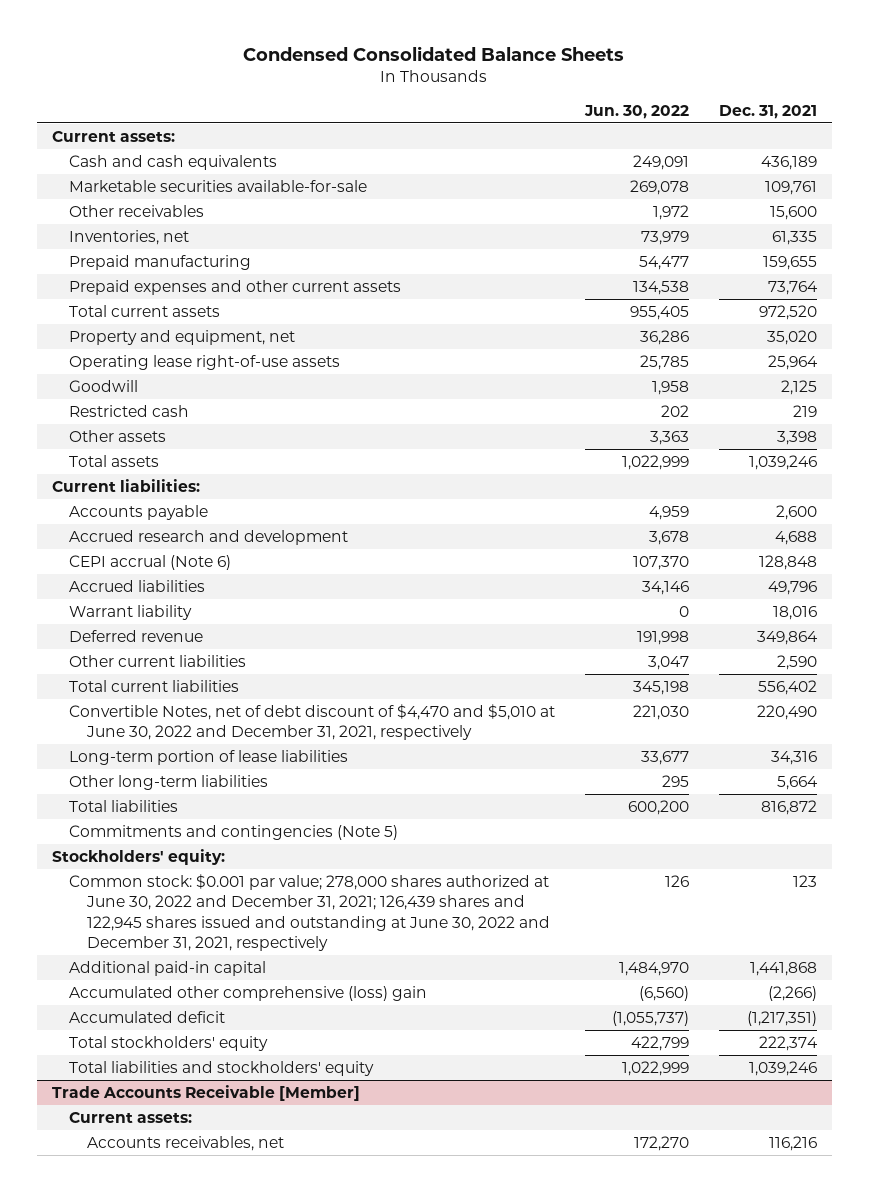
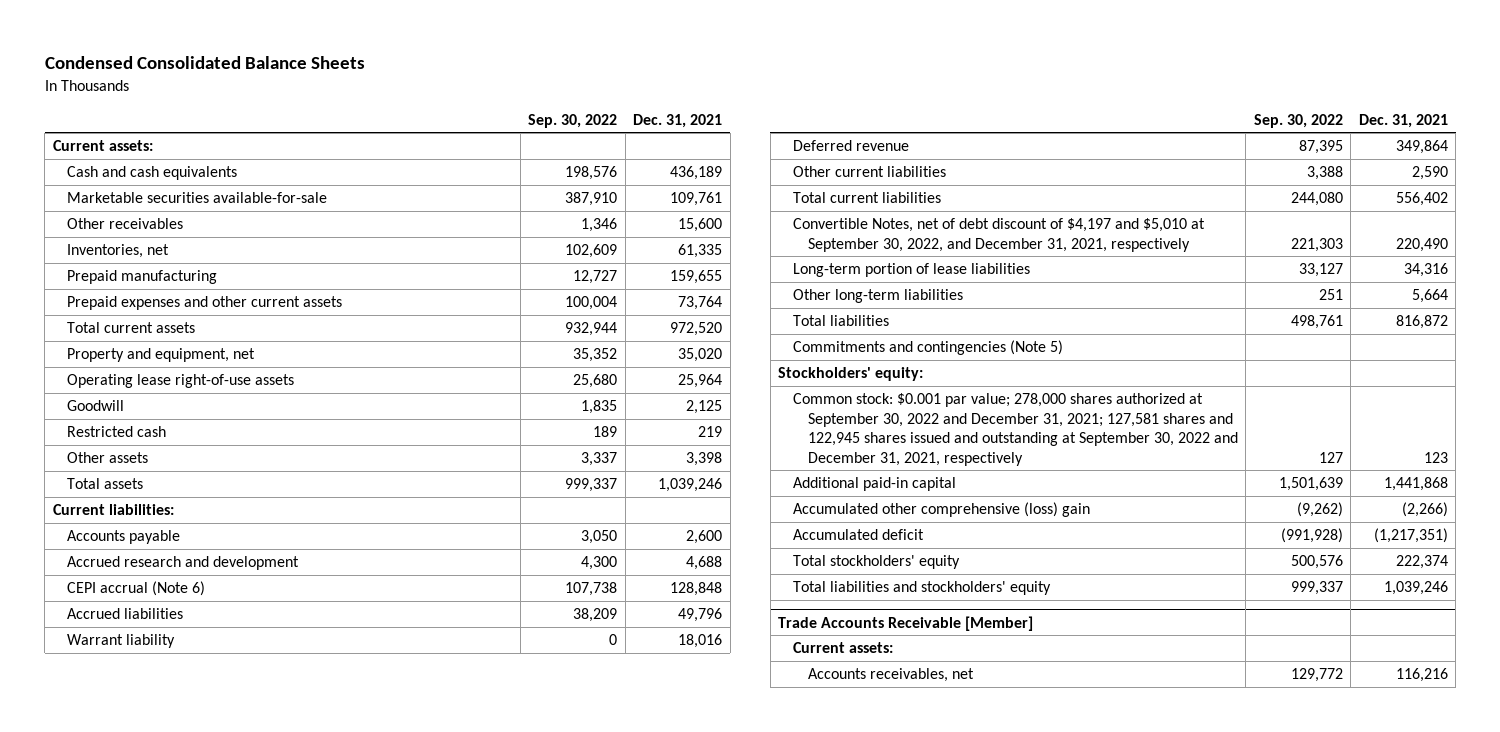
[584,104,690,119] Jun. 30, 2022 -> none
none -> [528,113,618,128] Sep. 30, 2022
[69,703,556,741] Convertible Notes, net of debt discount of $4,470 and $5,010 at June 30, 2022 and December 31, 2021, respectively -> [792,217,1205,252] Convertible Notes, net of debt discount of $4,197 and $5,010 at September 30, 2022, and December 31, 2021, respectively
[69,873,550,952] Common stock: $0.001 par value; 278,000 shares authorized at June 30, 2022 and December 31, 2021; 126,439 shares and 122,945 shares issued and outstanding at June 30, 2022 and December 31, 2021, respectively -> [792,392,1238,466] Common stock: $0.001 par value; 278,000 shares authorized at September 30, 2022 and December 31, 2021; 127,581 shares and 122,945 shares issued and outstanding at September 30, 2022 and December 31, 2021, respectively

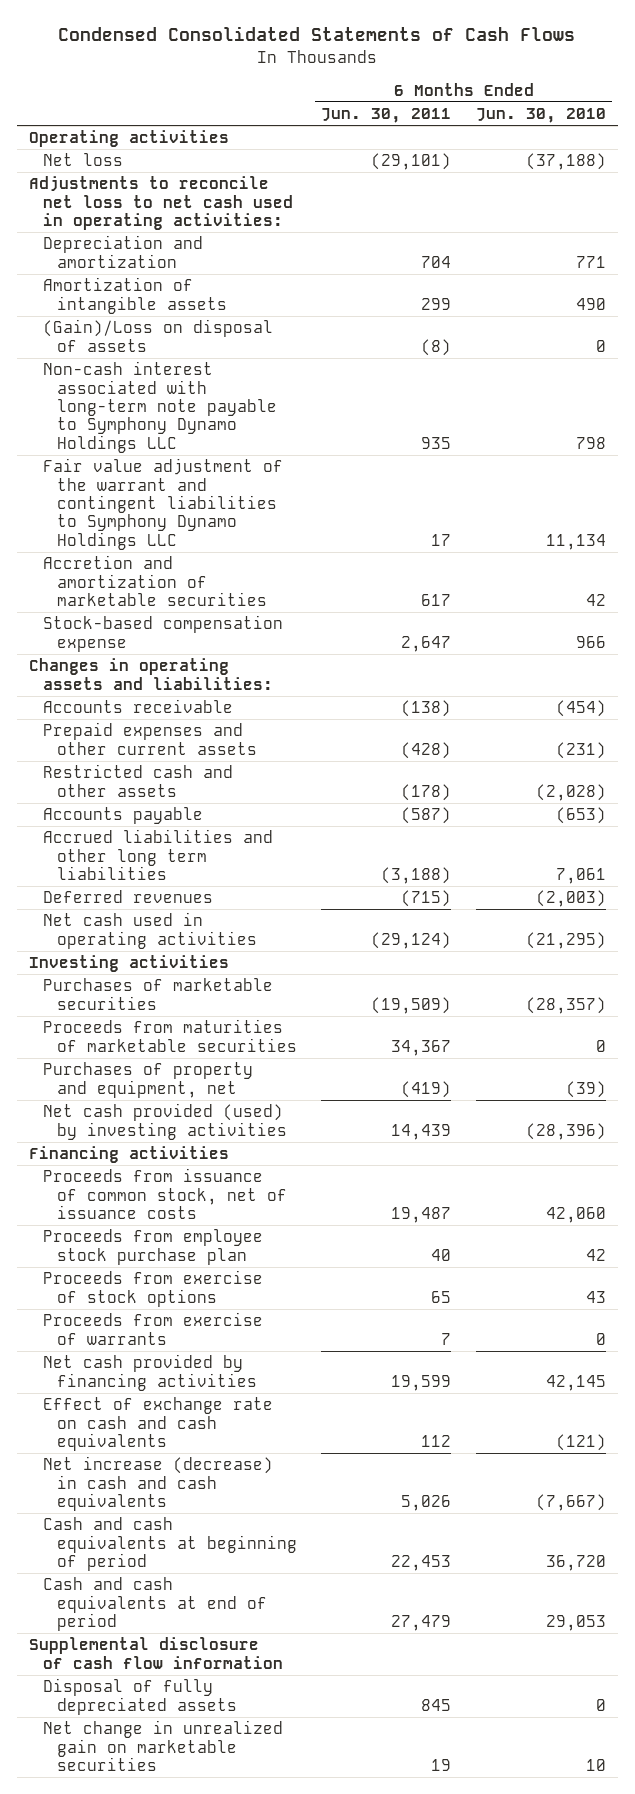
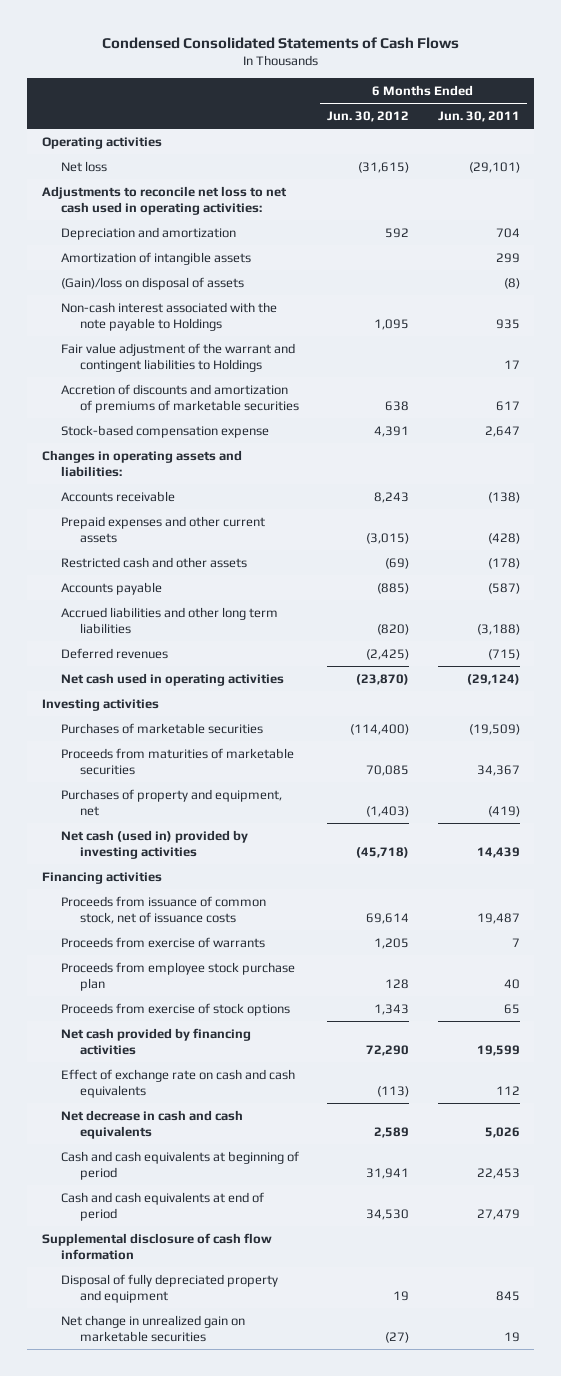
[475,107,606,123] Jun. 30, 2010 -> none
none -> [327,110,410,122] Jun. 30, 2012
[42,319,273,352] (Gain)/Loss on disposal of assets -> [60,276,244,290] (Gain)/loss on disposal of assets
[42,361,278,453] Non-cash interest associated with long-term note payable to Symphony Dynamo Holdings LLC -> [60,301,277,331] Non-cash interest associated with the note payable to Holdings
[42,458,283,550] Fair value adjustment of the warrant and contingent liabilities to Symphony Dynamo Holdings LLC -> [60,342,295,372] Fair value adjustment of the warrant and contingent liabilities to Holdings
[42,555,268,606] Accretion and amortization of marketable securities -> [60,383,299,413] Accretion of discounts and amortization of premiums of marketable securities
[42,1103,288,1140] Net cash provided (used) by investing activities -> [60,829,248,859] Net cash (used in) provided by investing activities
[42,1312,263,1345] Proceeds from exercise of warrants -> [60,936,265,948] Proceeds from exercise of warrants
[42,1456,273,1511] Net increase (decrease) in cash and cash equivalents -> [60,1109,243,1139] Net decrease in cash and cash equivalents
[42,1678,238,1715] Disposal of fully depreciated assets -> [60,1273,278,1303] Disposal of fully depreciated property and equipment

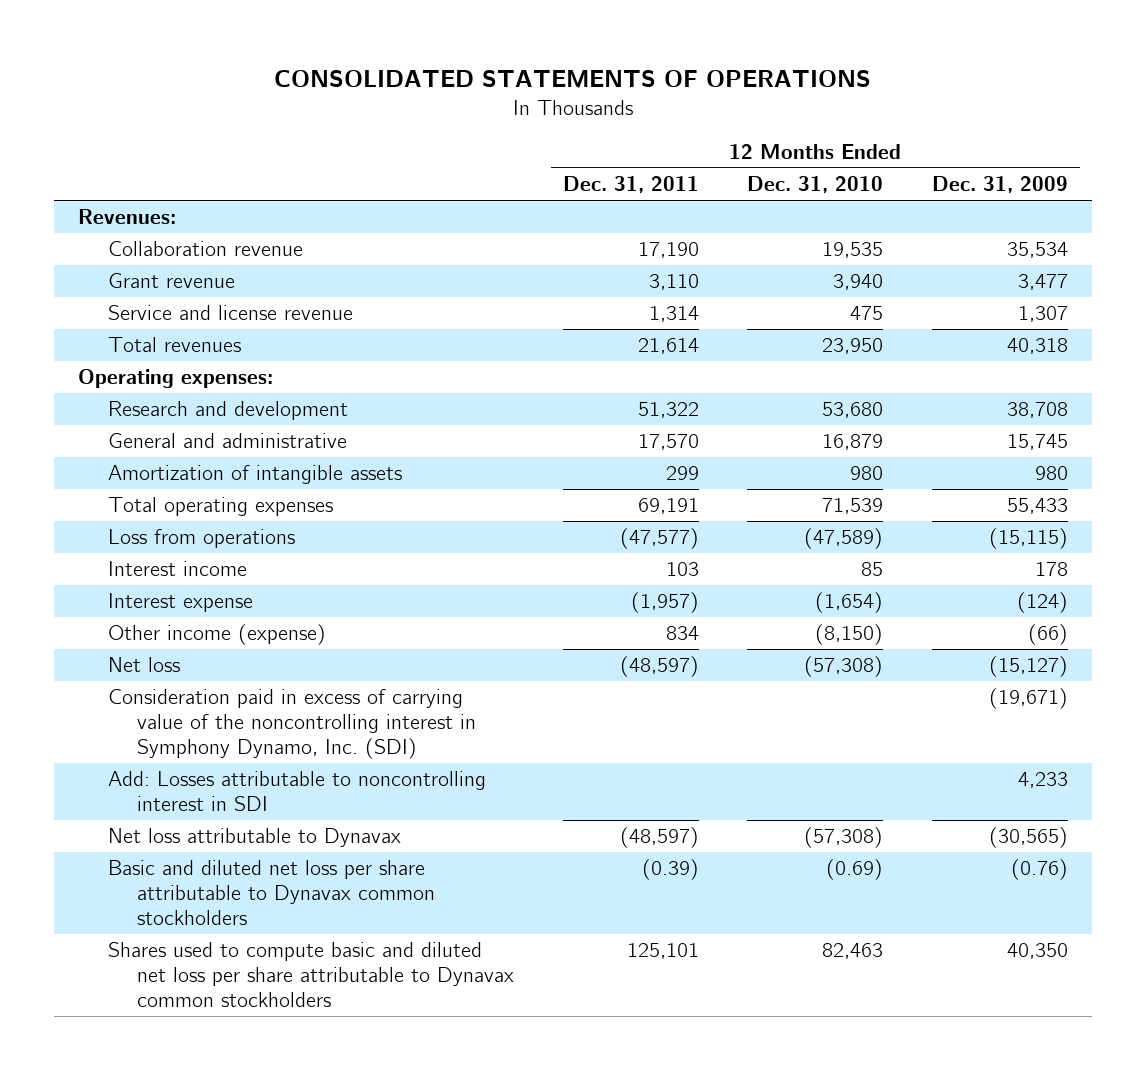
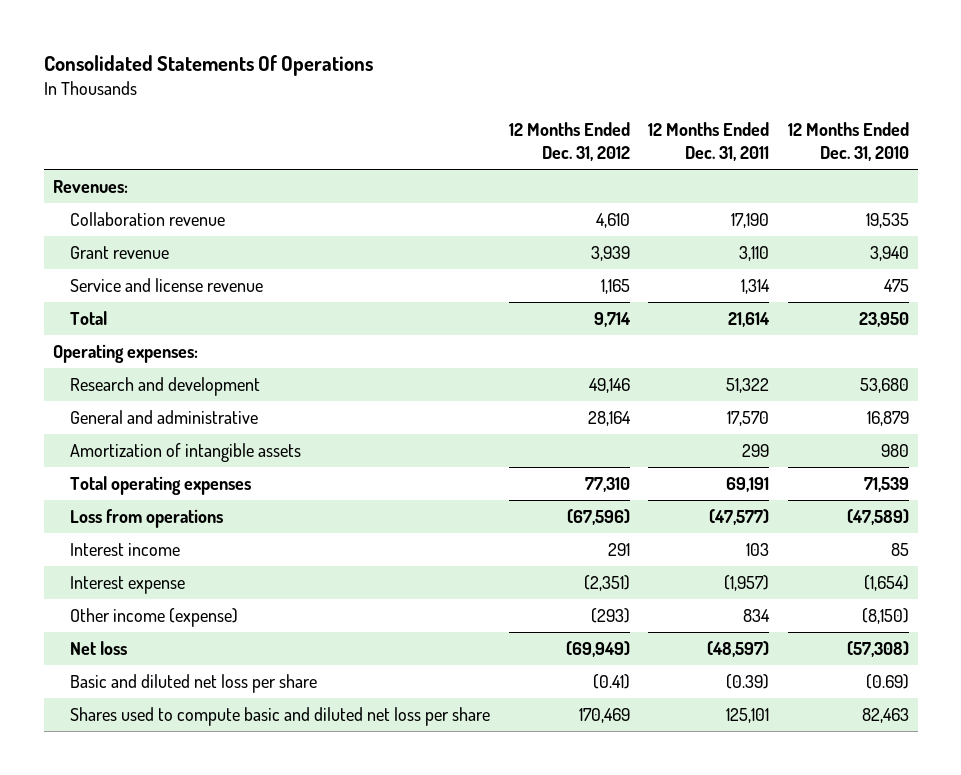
[274,69,872,88] CONSOLIDATED STATEMENTS OF OPERATIONS -> [43,55,373,77] Consolidated Statements Of Operations
[931,176,1068,194] Dec. 31, 2009 -> none
none -> [508,122,630,162] 12 Months Ended Dec. 31, 2012
[107,337,241,353] Total revenues -> [70,310,108,325] Total
[107,689,477,760] Consideration paid in excess of carrying value of the noncontrolling interest in Symphony Dynamo, Inc. (SDI) -> none
[107,771,486,812] Add: Losses attributable to noncontrolling interest in SDI -> none
[107,828,401,848] Net loss attributable to Dynavax -> none
[107,860,436,926] Basic and diluted net loss per share attributable to Dynavax common stockholders -> [70,673,318,693] Basic and diluted net loss per share
[107,942,515,1008] Shares used to compute basic and diluted net loss per share attributable to Dynavax common stockholders -> [70,706,491,726] Shares used to compute basic and diluted net loss per share

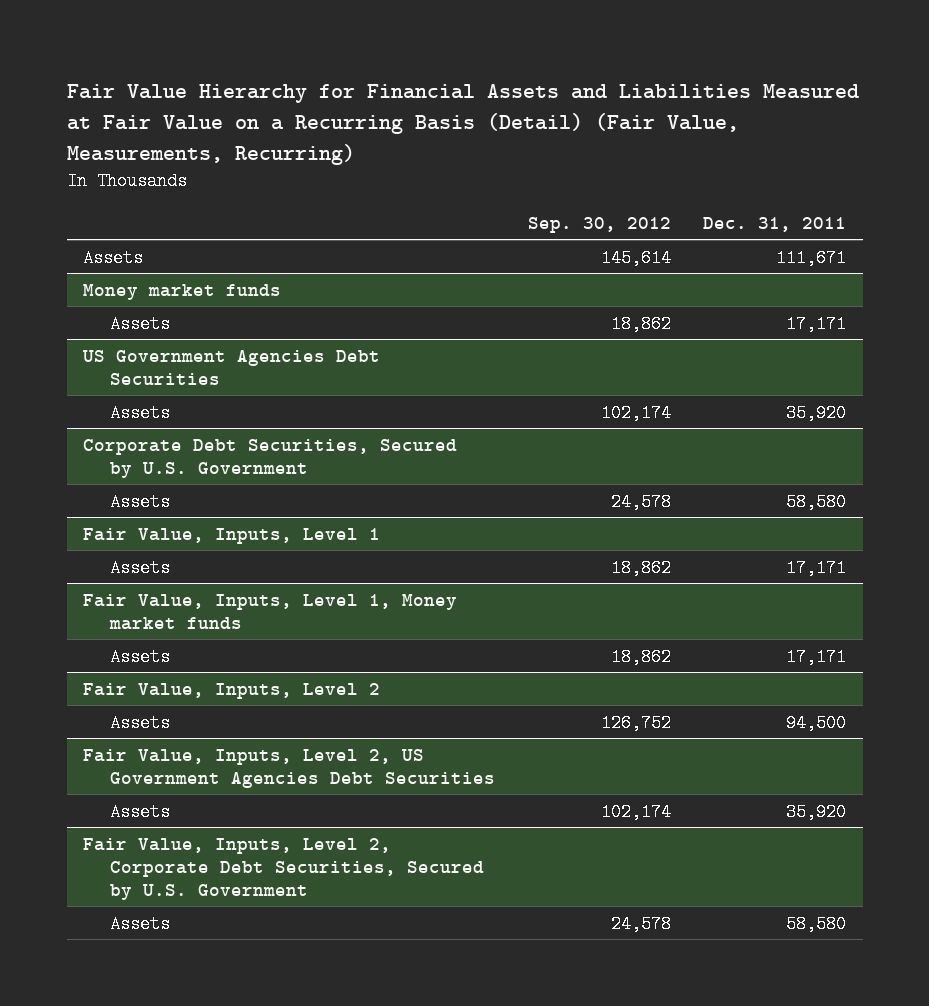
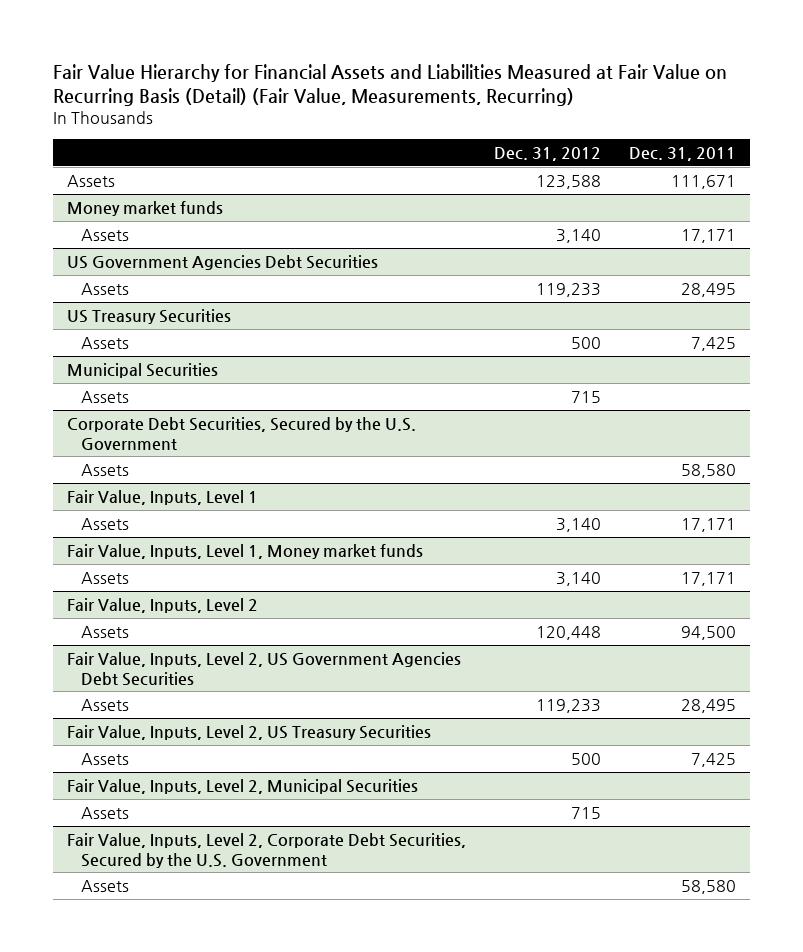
[66,83,859,165] Fair Value Hierarchy for Financial Assets and Liabilities Measured at Fair Value on a Recurring Basis (Detail) (Fair Value, Measurements, Recurring) -> [53,63,728,107] Fair Value Hierarchy for Financial Assets and Liabilities Measured at Fair Value on Recurring Basis (Detail) (Fair Value, Measurements, Recurring)
[527,216,671,233] Sep. 30, 2012 -> none
none -> [494,147,602,162] Dec. 31, 2012
[786,403,847,422] 35,920 -> [681,282,737,297] 28,495
none -> [67,308,232,324] US Treasury Securities
none -> [80,336,129,349] Assets
none -> [67,362,219,378] Municipal Securities
none -> [80,390,129,403] Assets
[83,438,458,478] Corporate Debt Securities, Secured by U.S. Government -> [67,416,417,450] Corporate Debt Securities, Secured by the U.S. Government
[786,802,847,821] 35,920 -> [681,698,737,713] 28,495
none -> [67,724,432,740] Fair Value, Inputs, Level 2, US Treasury Securities
none -> [80,752,129,765] Assets
none -> [67,778,419,794] Fair Value, Inputs, Level 2, Municipal Securities
none -> [80,806,129,819] Assets
[83,837,485,900] Fair Value, Inputs, Level 2, Corporate Debt Securities, Secured by U.S. Government -> [67,832,467,868] Fair Value, Inputs, Level 2, Corporate Debt Securities, Secured by the U.S. Government

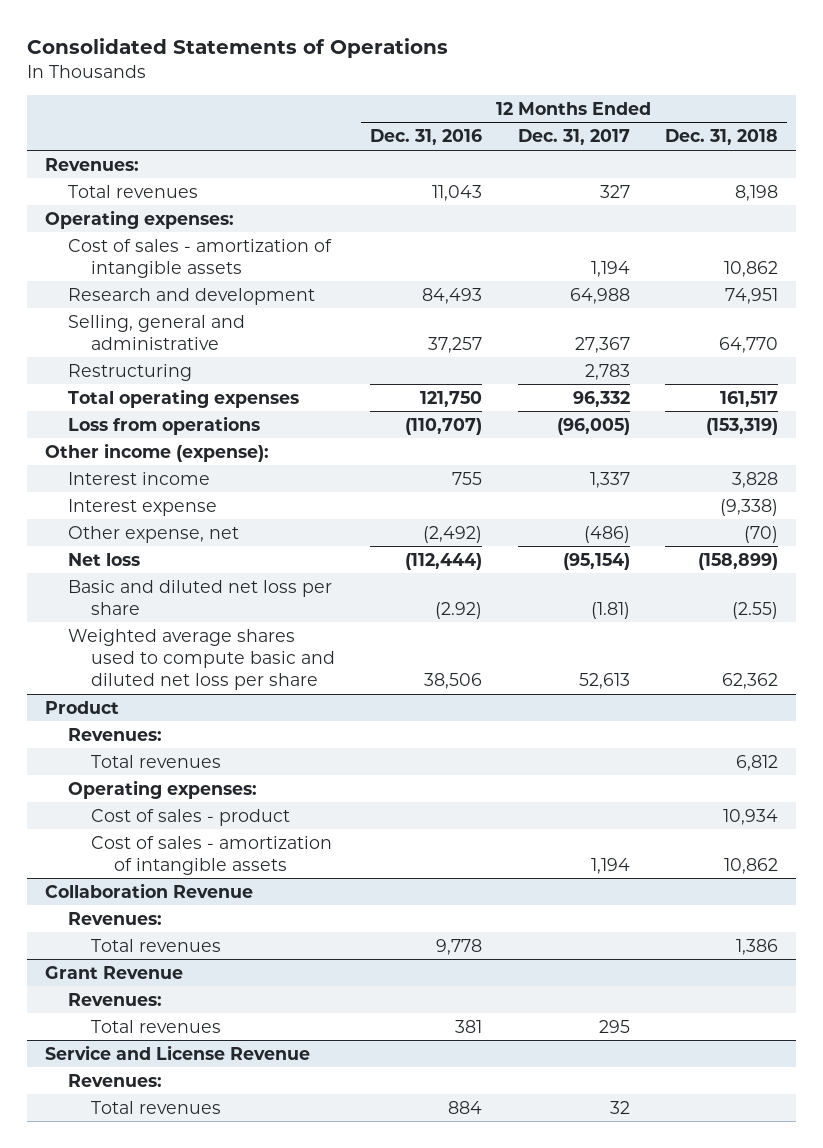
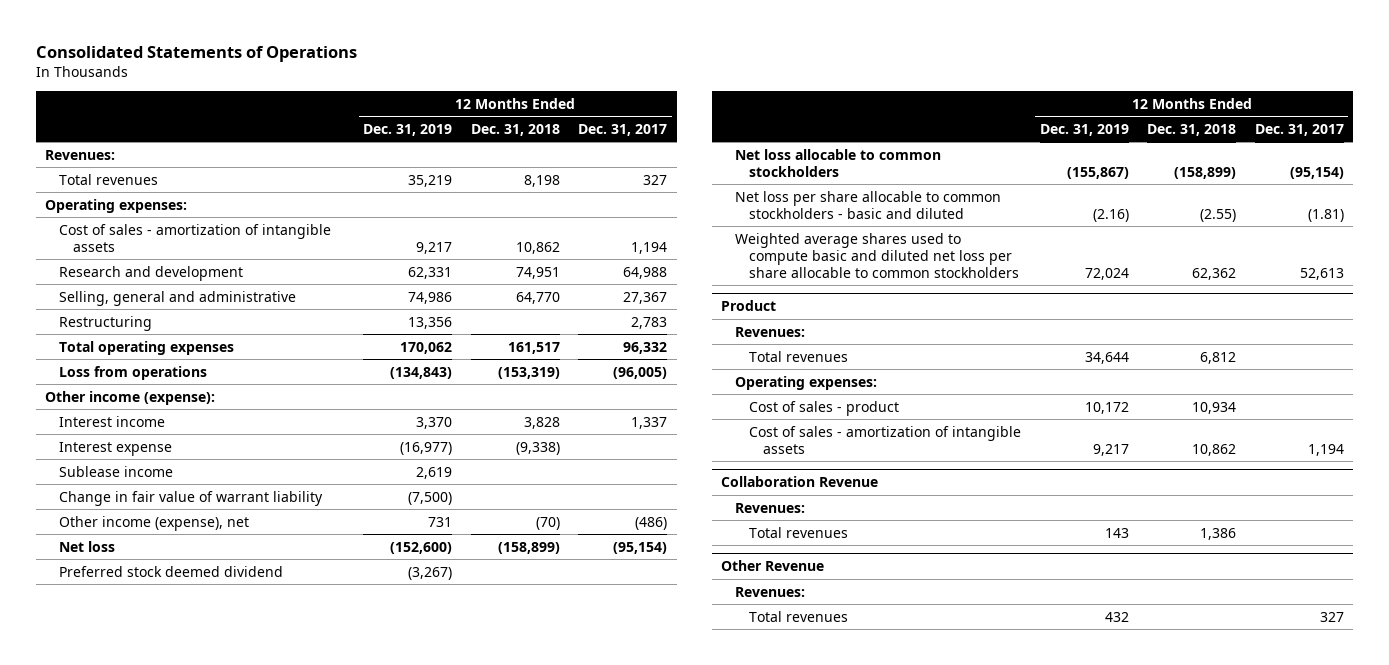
[370,129,483,146] Dec. 31, 2016 -> none
none -> [363,123,453,136] Dec. 31, 2019
none -> [58,465,173,477] Sublease income
none -> [58,490,323,506] Change in fair value of warrant liability
[67,525,239,543] Other expense, net -> [58,515,249,531] Other income (expense), net
none -> [58,565,283,577] Preferred stock deemed dividend
none -> [735,148,942,177] Net loss allocable to common stockholders
[67,579,332,615] Basic and diluted net loss per share -> [735,190,1002,219] Net loss per share allocable to common stockholders - basic and diluted
[67,628,335,690] Weighted average shares used to compute basic and diluted net loss per share -> [735,232,1020,278] Weighted average shares used to compute basic and diluted net loss per share allocable to common stockholders
[44,965,183,979] Grant Revenue -> none
[67,992,162,1006] Revenues: -> none
[90,1019,221,1033] Total revenues -> none
[44,1044,310,1060] Service and License Revenue -> none
none -> [721,560,825,572] Other Revenue
[609,1100,630,1114] 32 -> [1319,611,1344,622] 327

